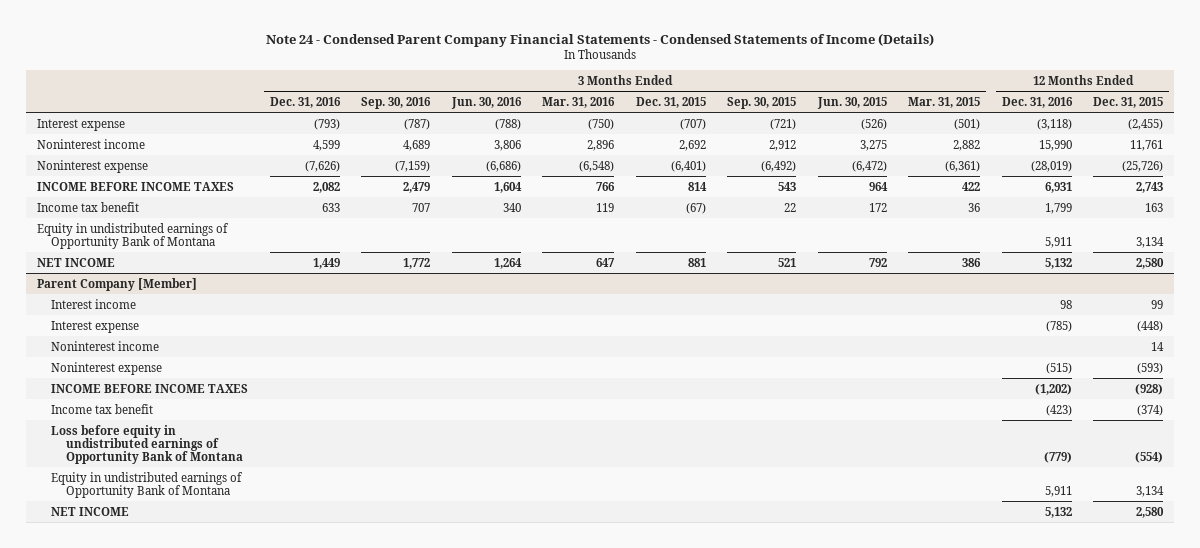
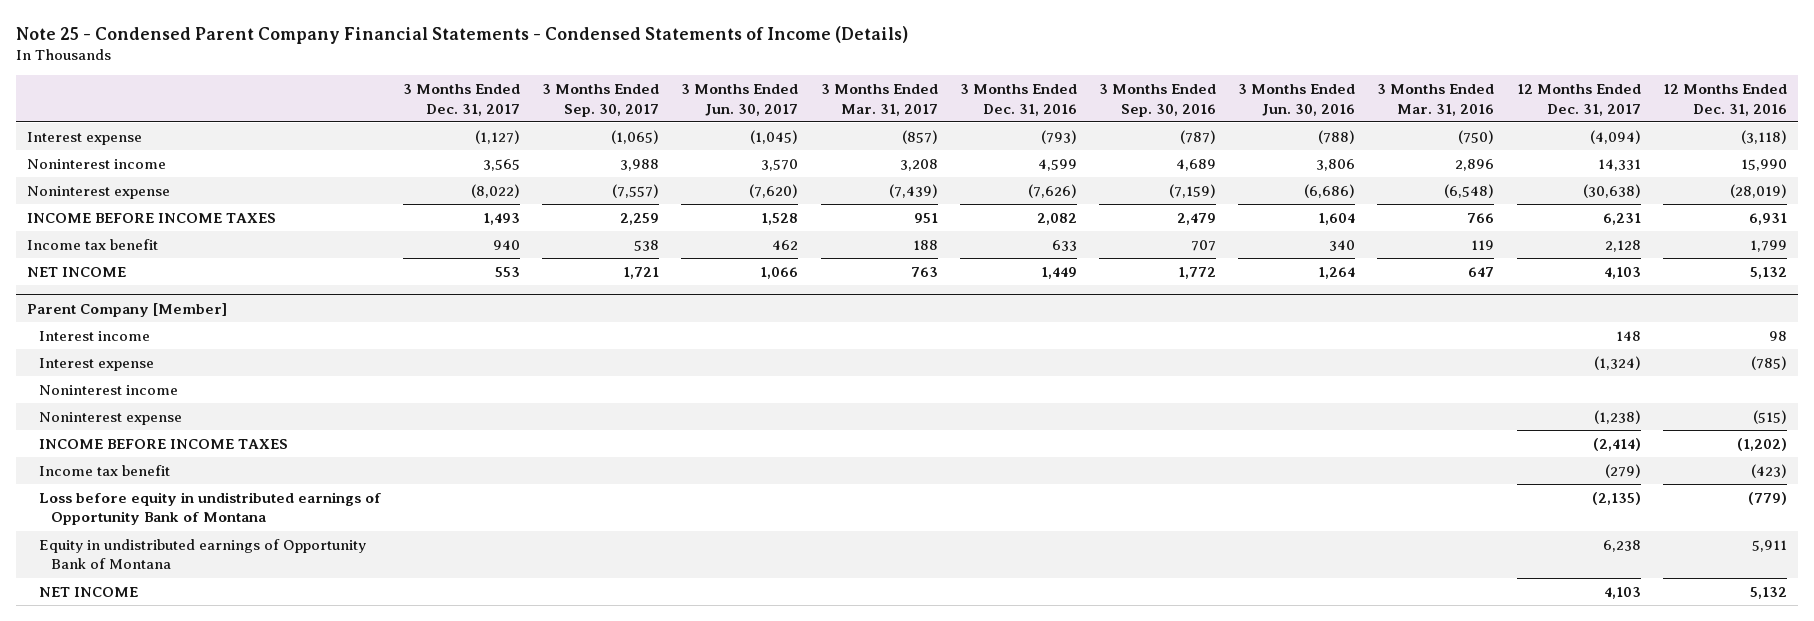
[266,32,935,47] Note 24 - Condensed Parent Company Financial Statements - Condensed Statements of Income (Details) -> [15,25,908,44] Note 25 - Condensed Parent Company Financial Statements - Condensed Statements of Income (Details)
[635,96,706,108] Dec. 31, 2015 -> none
[727,96,797,109] Sep. 30, 2015 -> none
[816,96,887,109] Jun. 30, 2015 -> none
[908,96,981,108] Mar. 31, 2015 -> none
[1093,96,1164,108] Dec. 31, 2015 -> none
none -> [403,83,521,116] 3 Months Ended Dec. 31, 2017
none -> [542,83,660,117] 3 Months Ended Sep. 30, 2017
none -> [681,83,799,116] 3 Months Ended Jun. 30, 2017
none -> [820,83,938,116] 3 Months Ended Mar. 31, 2017
none -> [1516,83,1641,116] 12 Months Ended Dec. 31, 2017
[36,222,229,249] Equity in undistributed earnings of Opportunity Bank of Montana -> none

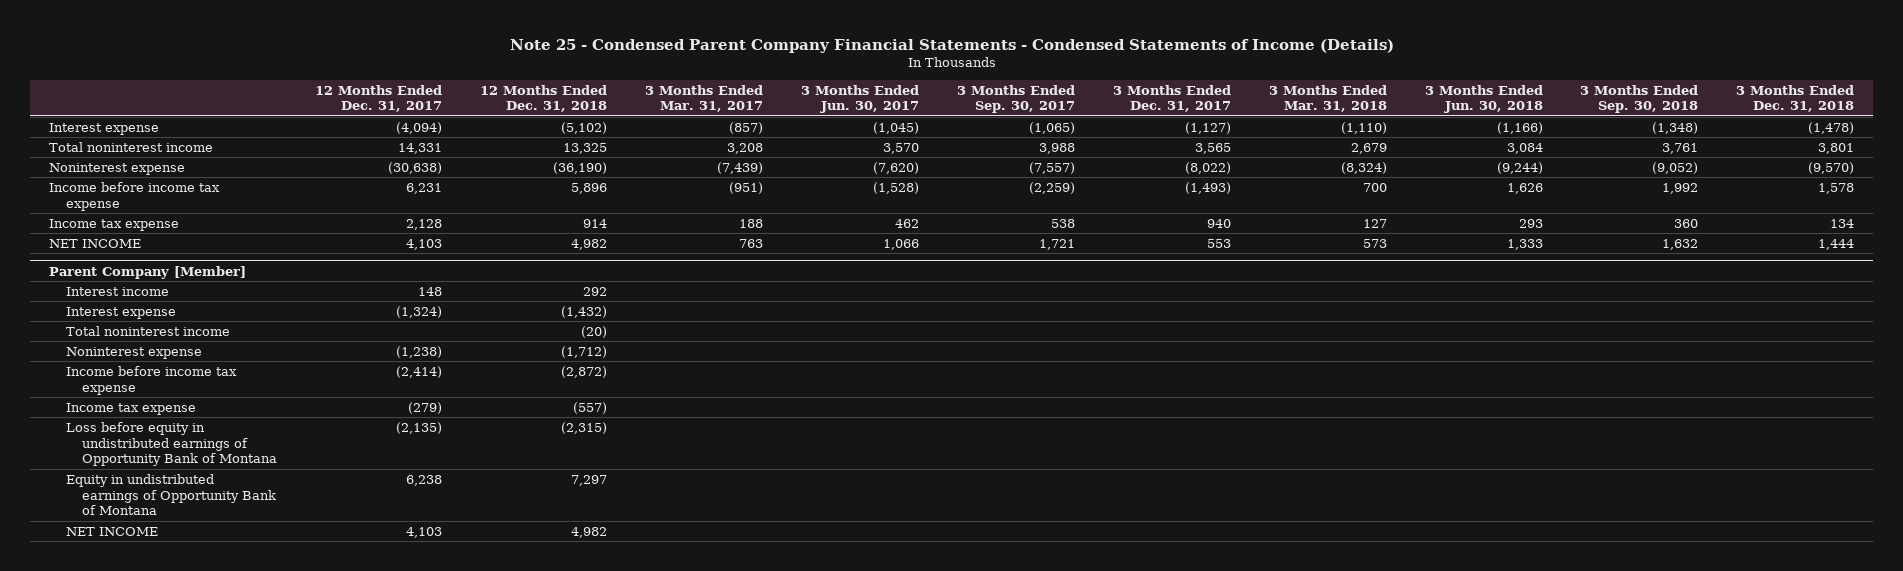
[959,83,1077,116] 3 Months Ended Dec. 31, 2016 -> none
[1098,83,1216,117] 3 Months Ended Sep. 30, 2016 -> none
[1238,83,1356,116] 3 Months Ended Jun. 30, 2016 -> none
[1377,83,1495,116] 3 Months Ended Mar. 31, 2016 -> none
[1662,83,1787,116] 12 Months Ended Dec. 31, 2016 -> none
none -> [480,84,608,113] 12 Months Ended Dec. 31, 2018
none -> [1268,84,1387,113] 3 Months Ended Mar. 31, 2018
none -> [1424,84,1543,114] 3 Months Ended Jun. 30, 2018
none -> [1580,84,1699,114] 3 Months Ended Sep. 30, 2018
none -> [1736,84,1855,113] 3 Months Ended Dec. 31, 2018
[27,158,167,169] Noninterest income -> [49,141,214,152] Total noninterest income
[27,212,277,223] INCOME BEFORE INCOME TAXES -> [49,181,221,211] Income before income tax expense
[483,212,521,225] 1,493 -> [1184,181,1231,194] (1,493)
[620,212,660,225] 2,259 -> [1028,181,1075,194] (2,259)
[761,212,799,225] 1,528 -> [872,181,919,194] (1,528)
[913,212,938,223] 951 -> [728,181,763,194] (951)
[27,238,159,250] Income tax benefit -> [49,218,180,231] Income tax expense
[38,384,178,395] Noninterest income -> [65,325,230,336] Total noninterest income
[38,438,288,449] INCOME BEFORE INCOME TAXES -> [65,365,237,395] Income before income tax expense
[38,464,170,476] Income tax benefit -> [65,402,196,415] Income tax expense

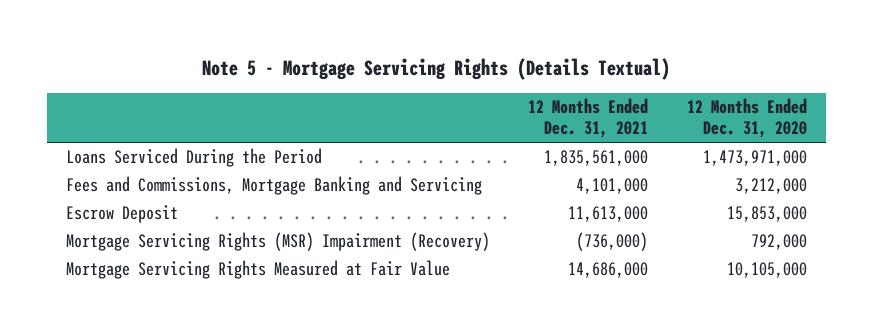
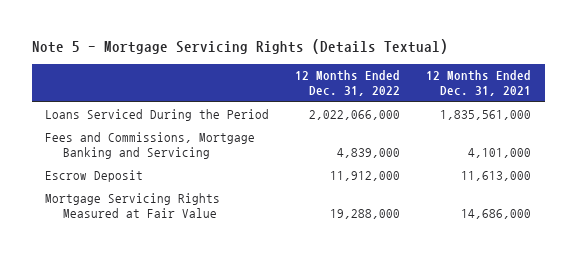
[686,97,807,139] 12 Months Ended Dec. 31, 2020 -> none
none -> [295,70,401,97] 12 Months Ended Dec. 31, 2022
[65,232,490,252] Mortgage Servicing Rights (MSR) Impairment (Recovery) -> none

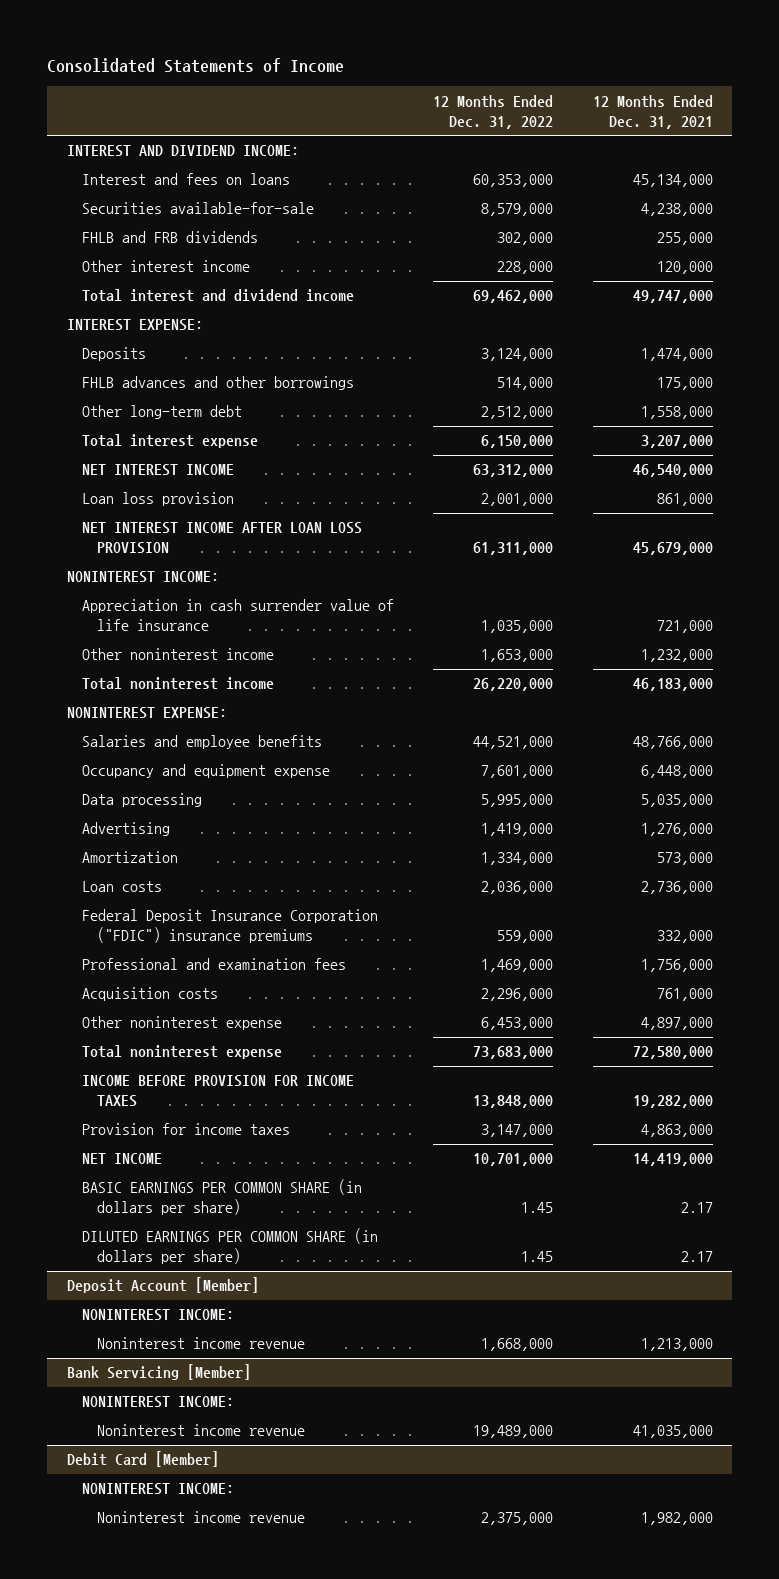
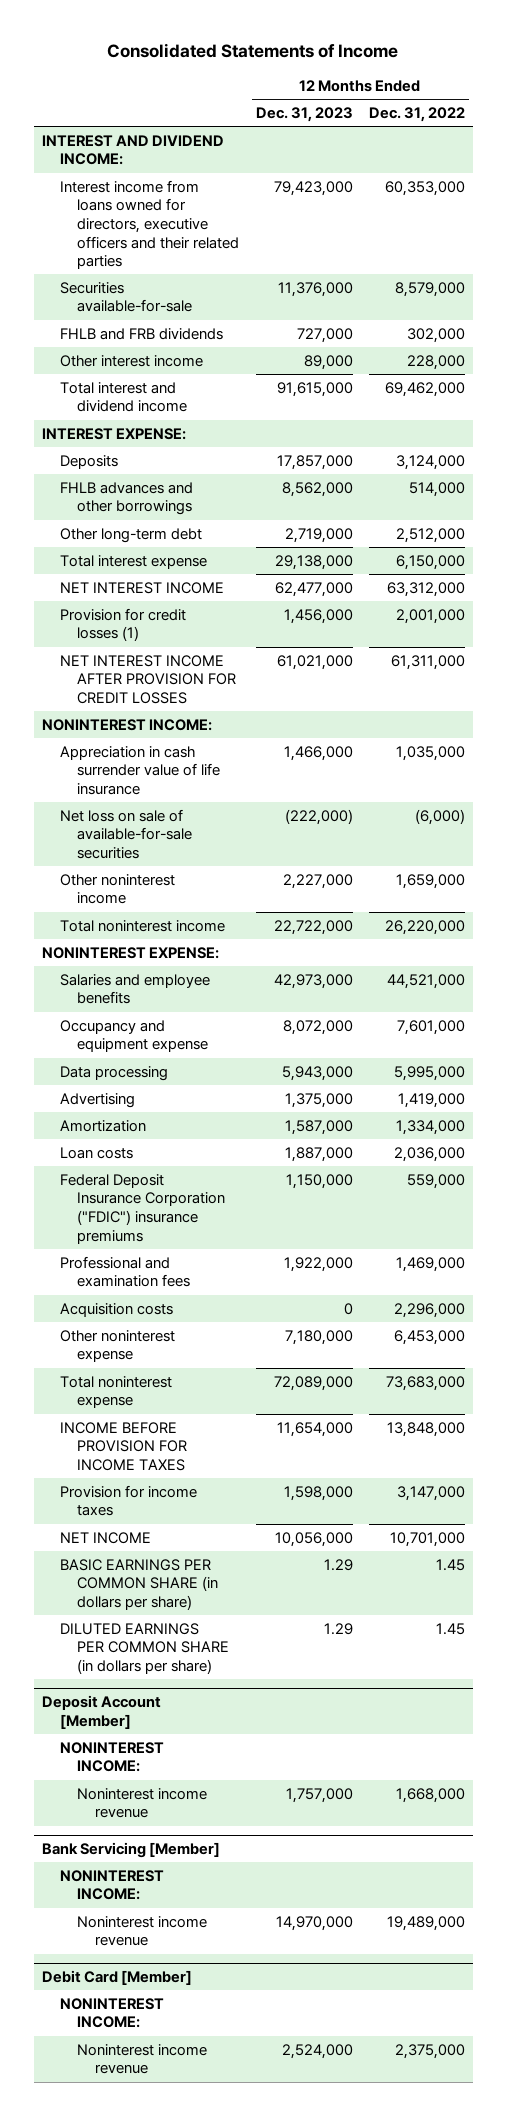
[592,94,713,129] 12 Months Ended Dec. 31, 2021 -> none
none -> [255,107,353,123] Dec. 31, 2023
[81,173,290,186] Interest and fees on loans -> [59,179,240,270] Interest income from loans owned for directors, executive officers and their related parties
[81,492,234,507] Loan loss provision -> [59,607,186,642] Provision for credit losses (1)
[81,522,362,555] NET INTEREST INCOME AFTER LOAN LOSS PROVISION -> [59,654,237,705] NET INTEREST INCOME AFTER PROVISION FOR CREDIT LOSSES
none -> [59,808,193,860] Net loss on sale of available-for-sale securities
[481,649,554,663] 1,653,000 -> [395,873,465,889] 1,659,000

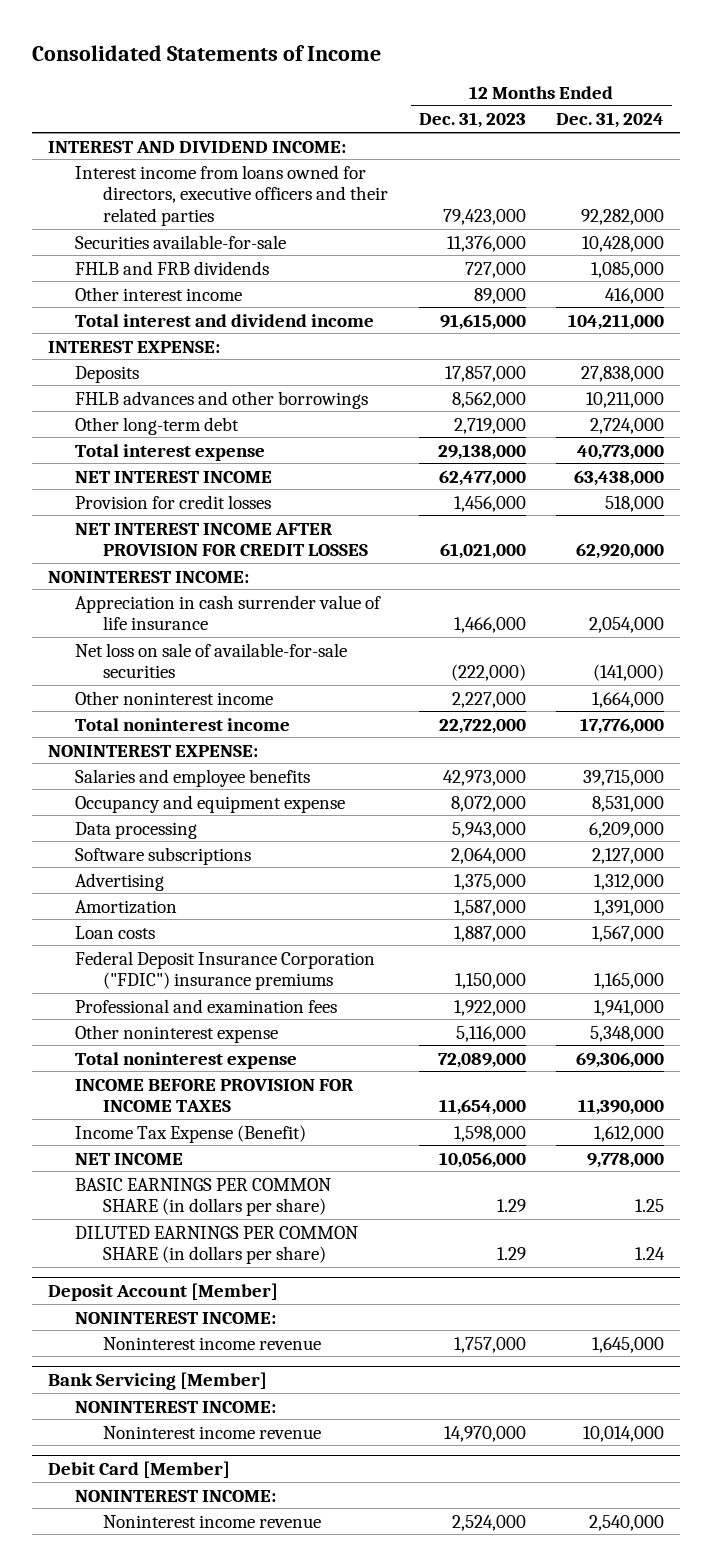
[368,107,465,123] Dec. 31, 2022 -> none
none -> [556,112,665,129] Dec. 31, 2024
[59,607,186,642] Provision for credit losses (1) -> [75,494,272,509] Provision for credit losses
none -> [75,846,252,865] Software subscriptions
[59,1302,173,1317] Acquisition costs -> none
[284,1329,353,1345] 7,180,000 -> [455,1025,526,1042] 5,116,000
[59,1484,197,1517] Provision for income taxes -> [75,1124,307,1143] Income Tax Expense (Benefit)

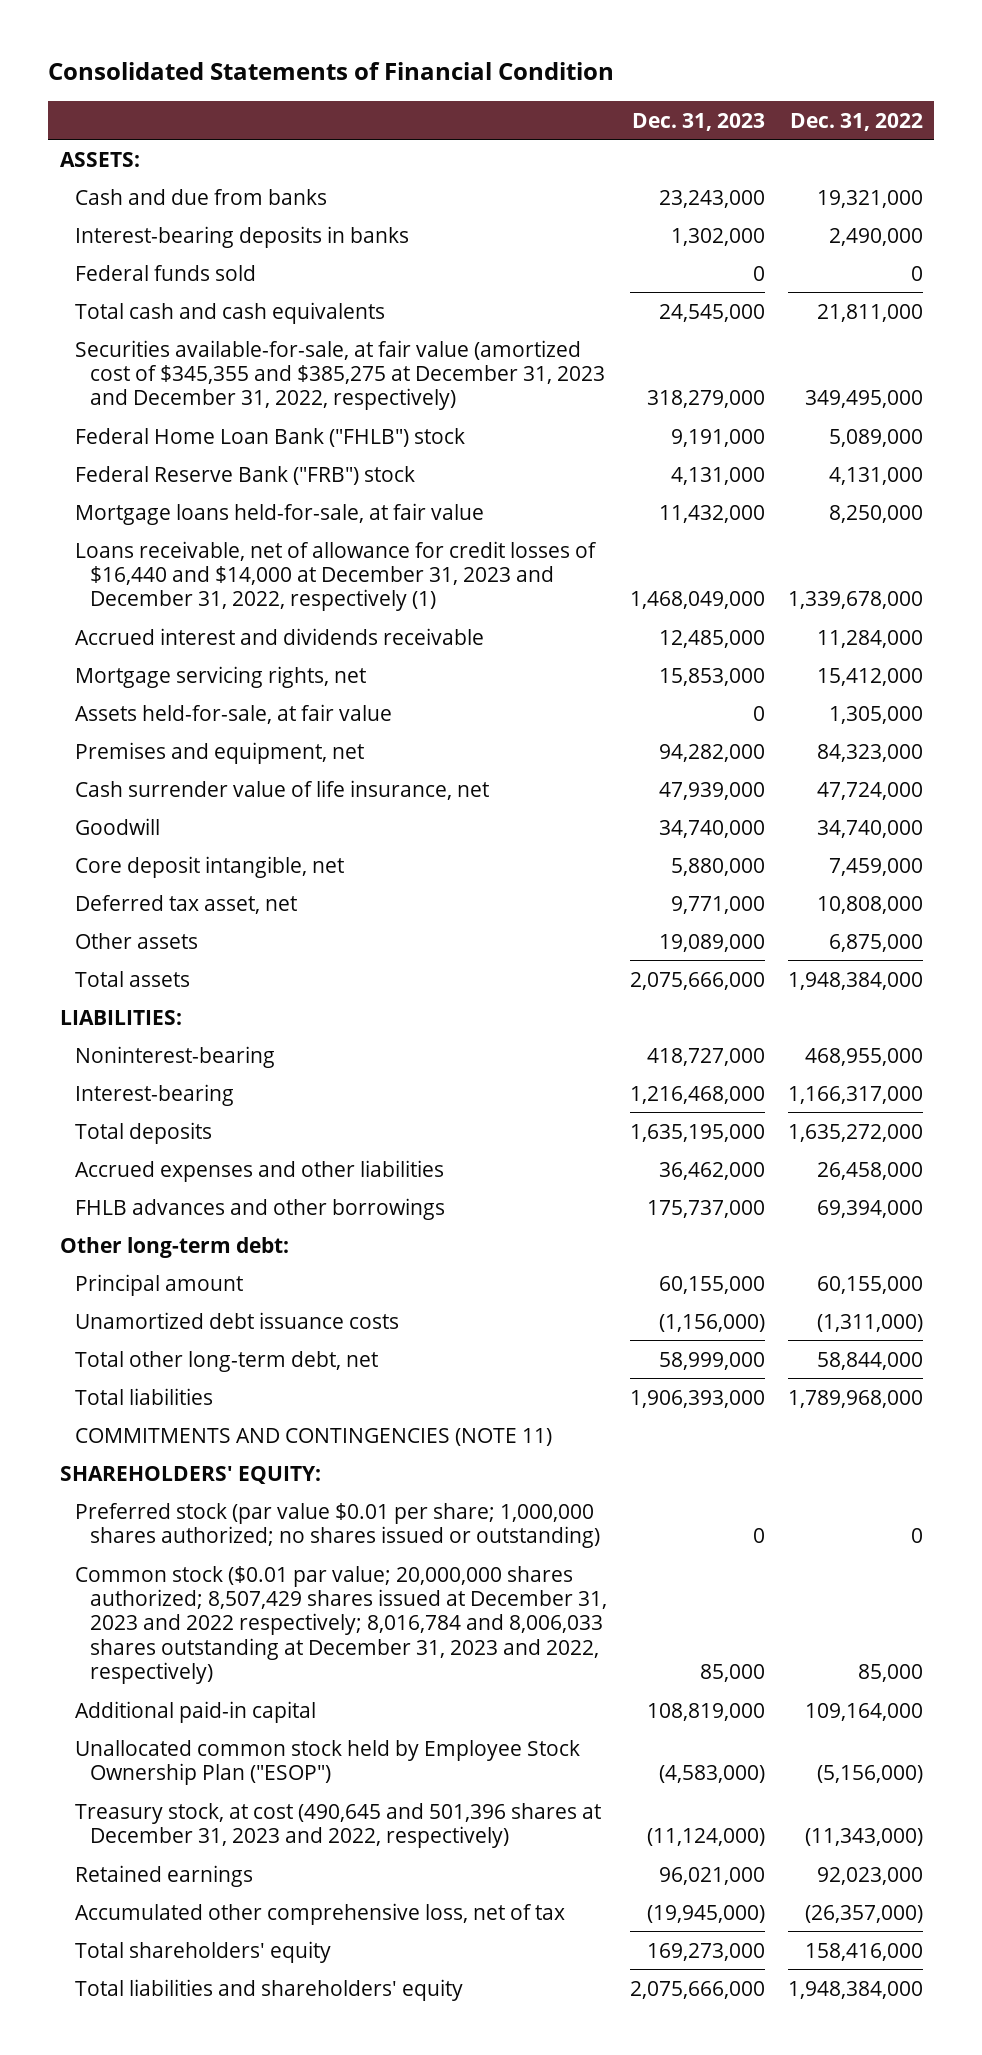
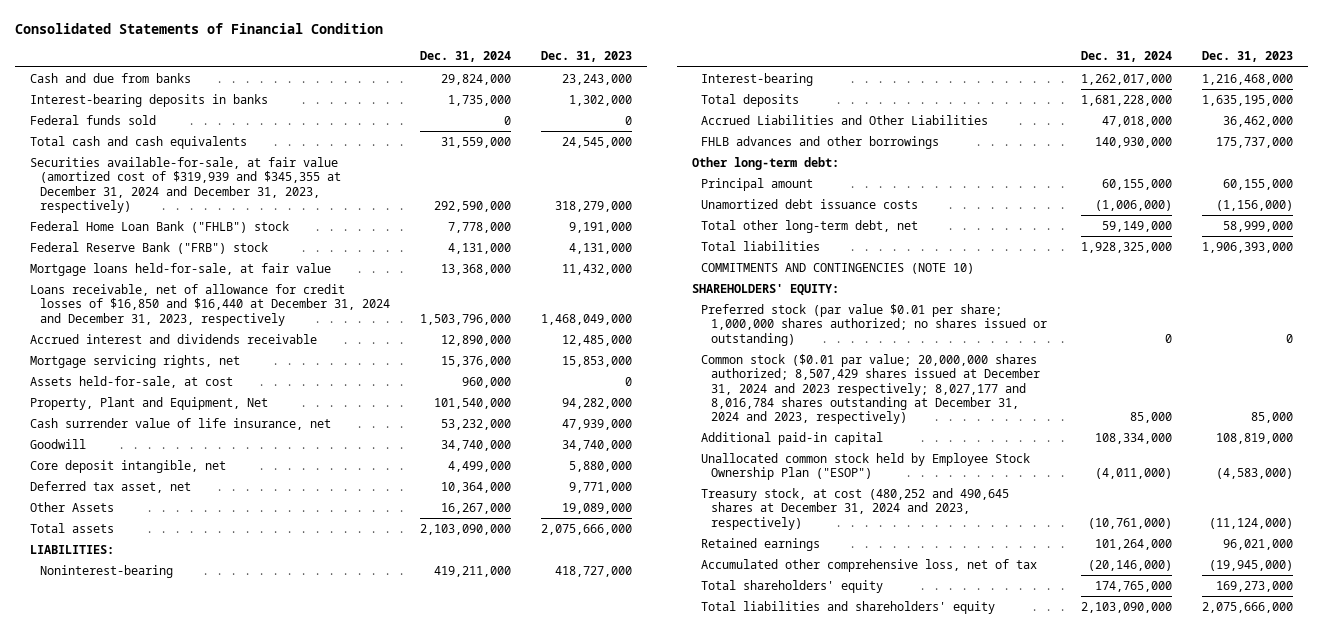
[789,112,923,131] Dec. 31, 2022 -> none
none -> [419,51,511,63] Dec. 31, 2024
[59,151,140,167] ASSETS: -> none
[74,339,605,411] Securities available-for-sale, at fair value (amortized cost of $345,355 and $385,275 at December 31, 2023 and December 31, 2022, respectively) -> [30,156,341,213] Securities available-for-sale, at fair value (amortized cost of $319,939 and $345,355 at December 31, 2024 and December 31, 2023, respectively)
[74,540,597,612] Loans receivable, net of allowance for credit losses of $16,440 and $14,000 at December 31, 2023 and December 31, 2022, respectively (1) -> [30,283,390,326] Loans receivable, net of allowance for credit losses of $16,850 and $16,440 at December 31, 2024 and December 31, 2023, respectively
[74,703,392,724] Assets held-for-sale, at fair value -> [30,375,234,388] Assets held-for-sale, at cost
[74,741,364,764] Premises and equipment, net -> [30,396,269,410] Property, Plant and Equipment, Net
[74,932,198,949] Other assets -> [30,501,115,512] Other Assets
[74,1159,444,1182] Accrued expenses and other liabilities -> [701,114,989,125] Accrued Liabilities and Other Liabilities
[74,1427,552,1446] COMMITMENTS AND CONTINGENCIES (NOTE 11) -> [701,262,975,274] COMMITMENTS AND CONTINGENCIES (NOTE 10)
[74,1565,607,1684] Common stock ($0.01 par value; 20,000,000 shares authorized; 8,507,429 shares issued at December 31, 2023 and 2022 respectively; 8,016,784 and 8,006,033 shares outstanding at December 31, 2023 and 2022, respectively) -> [701,353,1040,425] Common stock ($0.01 par value; 20,000,000 shares authorized; 8,507,429 shares issued at December 31, 2024 and 2023 respectively; 8,027,177 and 8,016,784 shares outstanding at December 31, 2024 and 2023, respectively)
[74,1802,601,1848] Treasury stock, at cost (490,645 and 501,396 shares at December 31, 2023 and 2022, respectively) -> [701,487,1010,530] Treasury stock, at cost (480,252 and 490,645 shares at December 31, 2024 and 2023, respectively)

